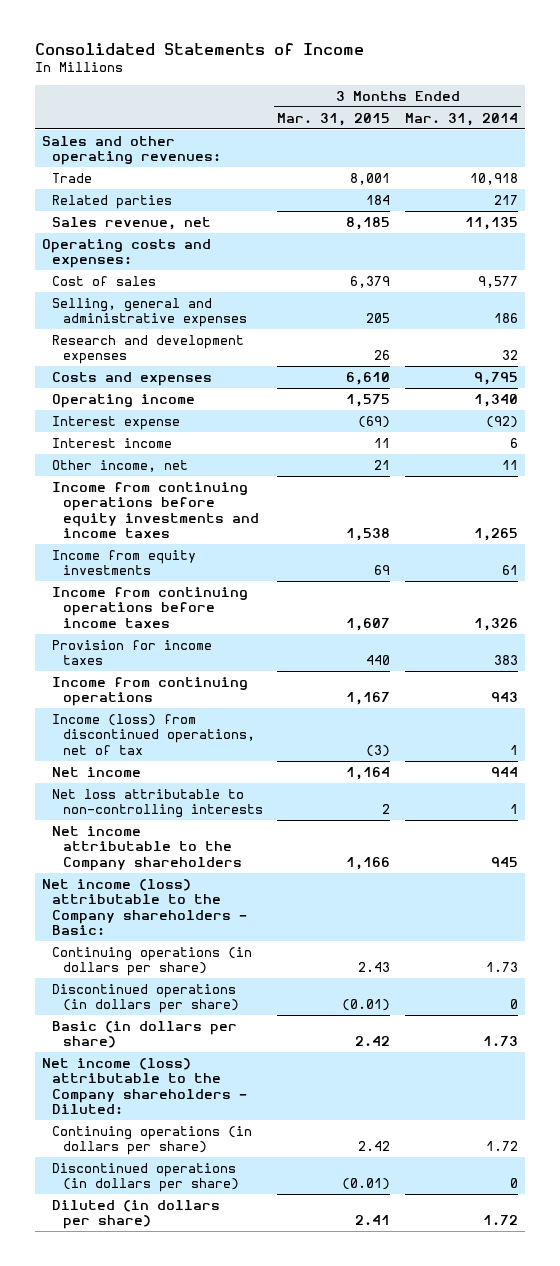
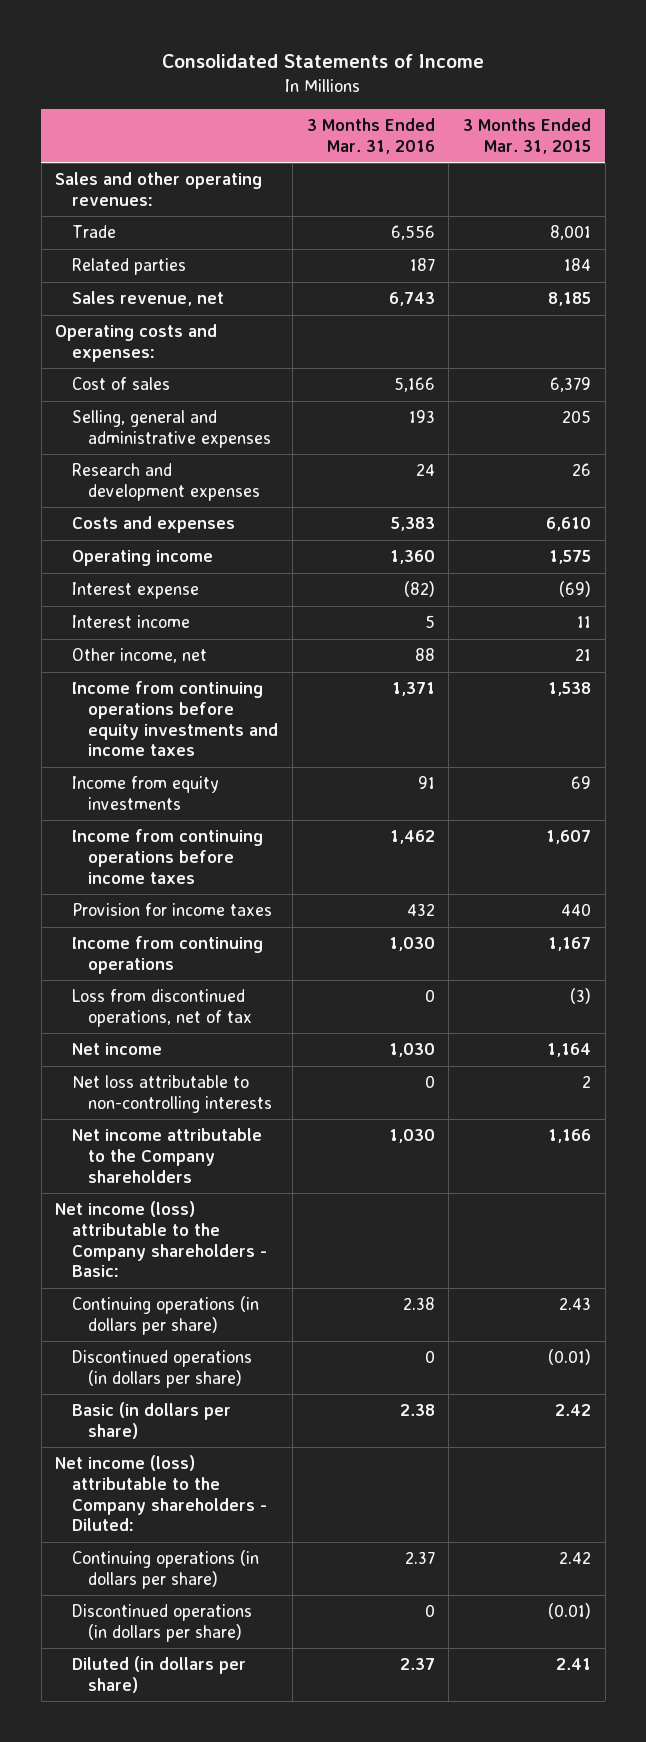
[404,112,518,126] Mar. 31, 2014 -> none
none -> [306,118,435,154] 3 Months Ended Mar. 31, 2016
[52,713,255,755] Income (loss) from discontinued operations, net of tax -> [71,989,253,1027] Loss from discontinued operations, net of tax

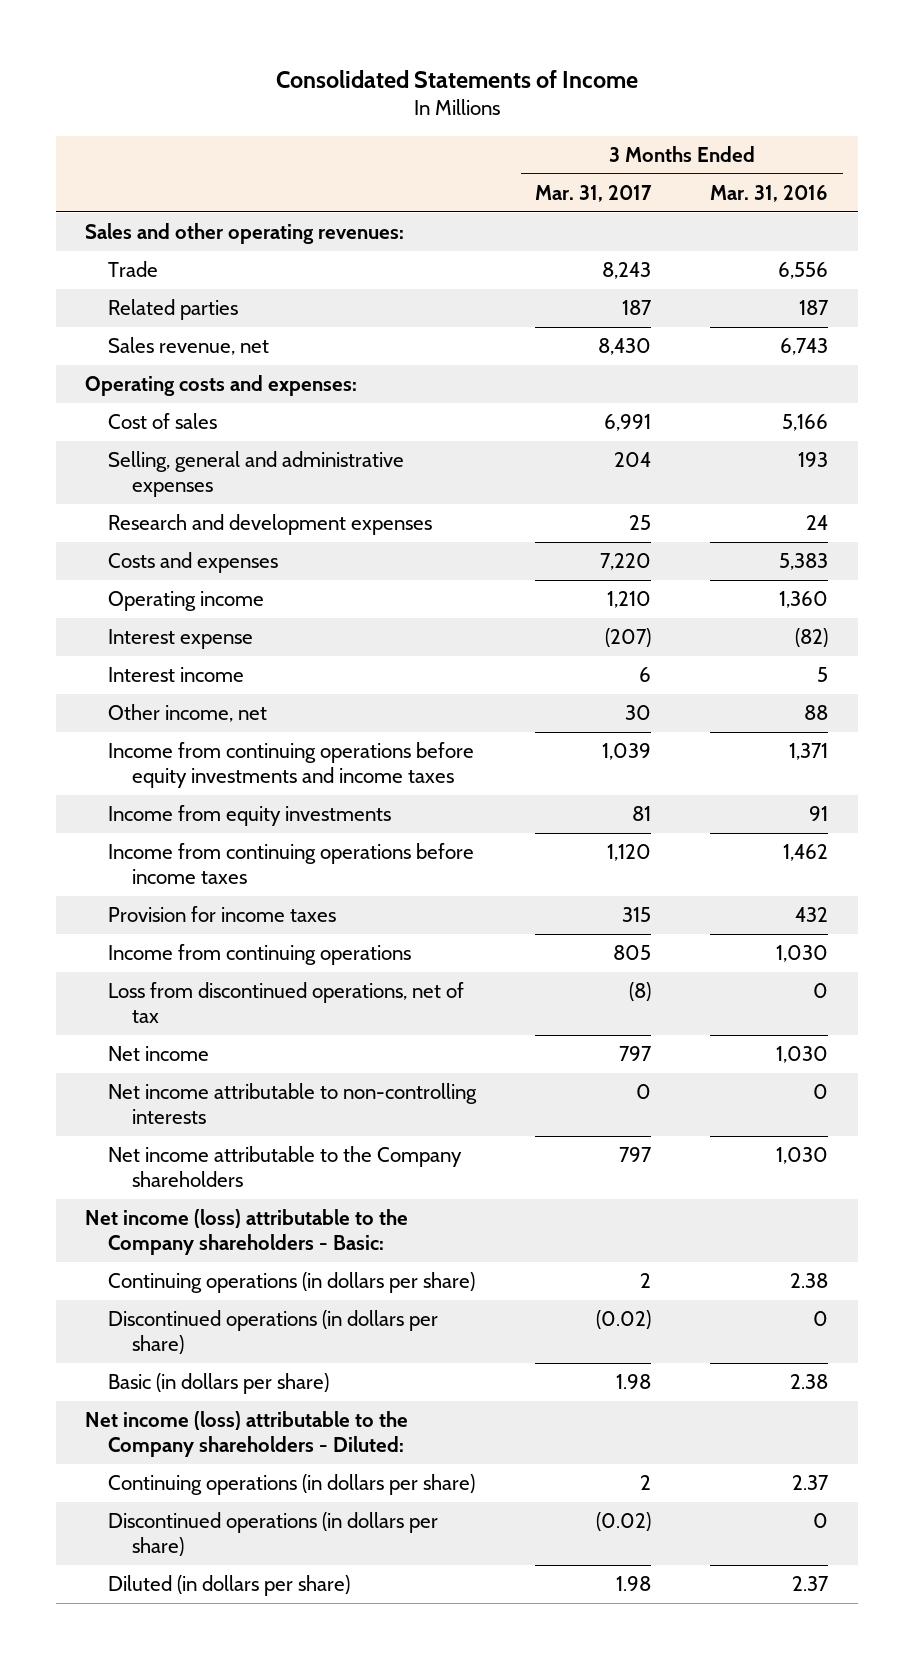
[462,118,591,154] 3 Months Ended Mar. 31, 2015 -> none
none -> [535,184,653,202] Mar. 31, 2017
[71,1075,273,1113] Net loss attributable to non-controlling interests -> [108,1083,478,1125] Net income attributable to non-controlling interests

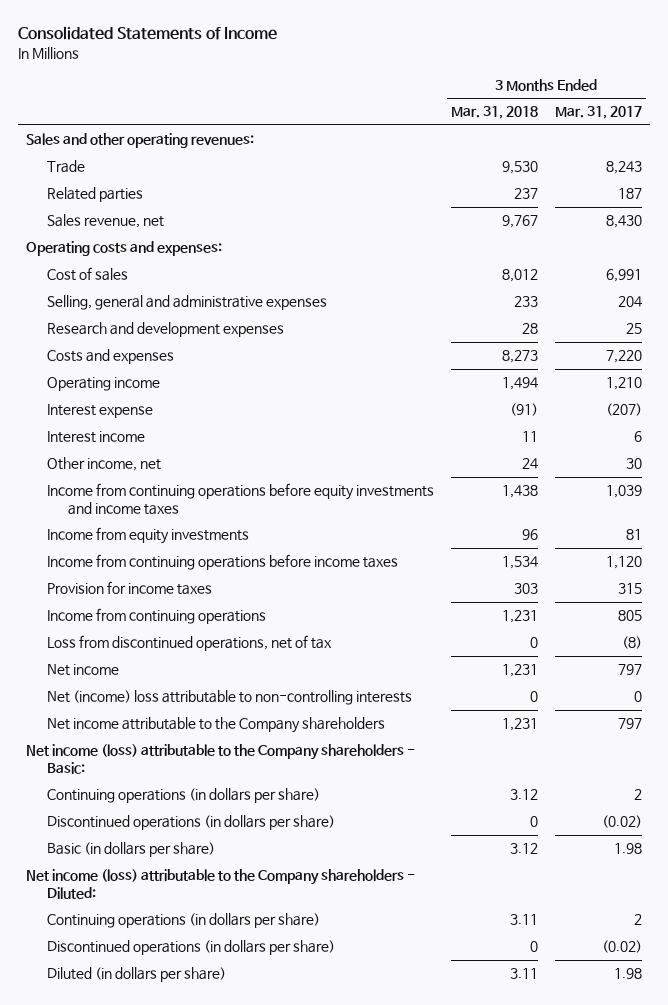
[710,184,829,202] Mar. 31, 2016 -> none
none -> [450,106,538,120] Mar. 31, 2018
[108,1083,478,1125] Net income attributable to non-controlling interests -> [46,690,412,706] Net (income) loss attributable to non-controlling interests

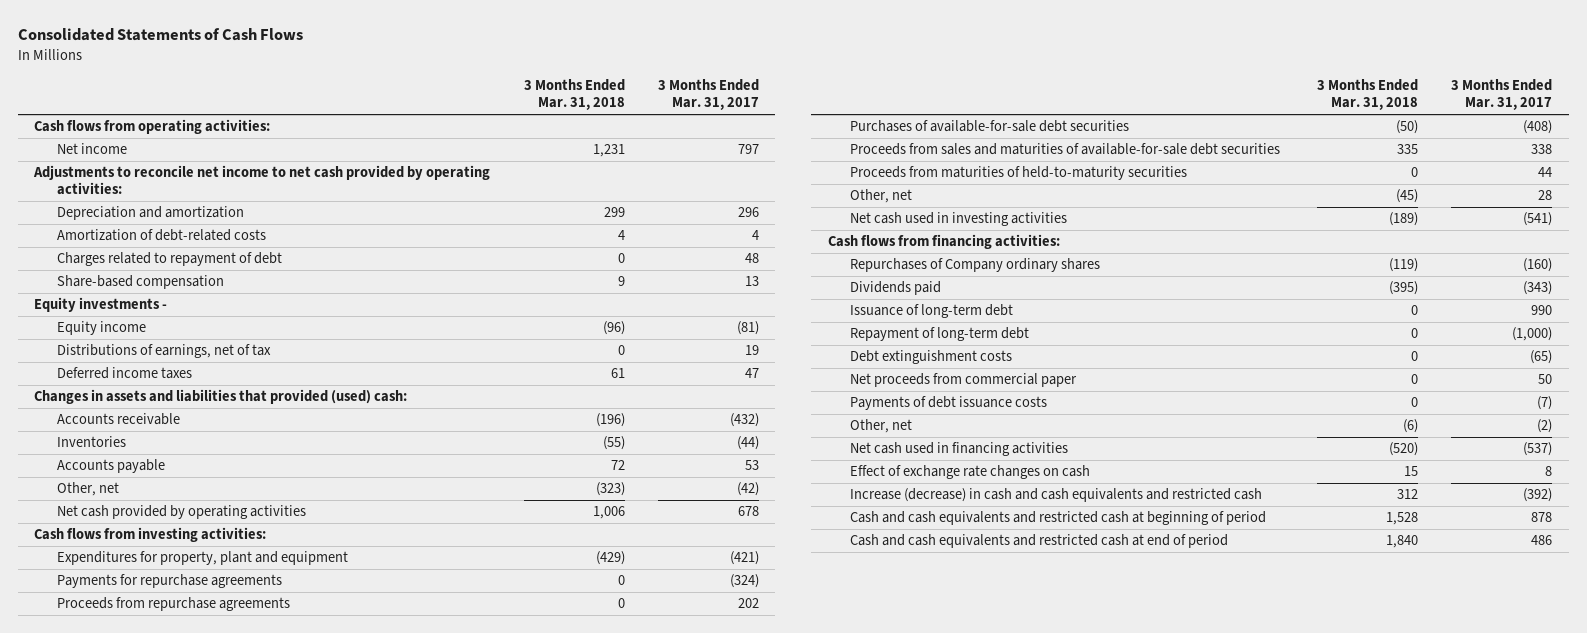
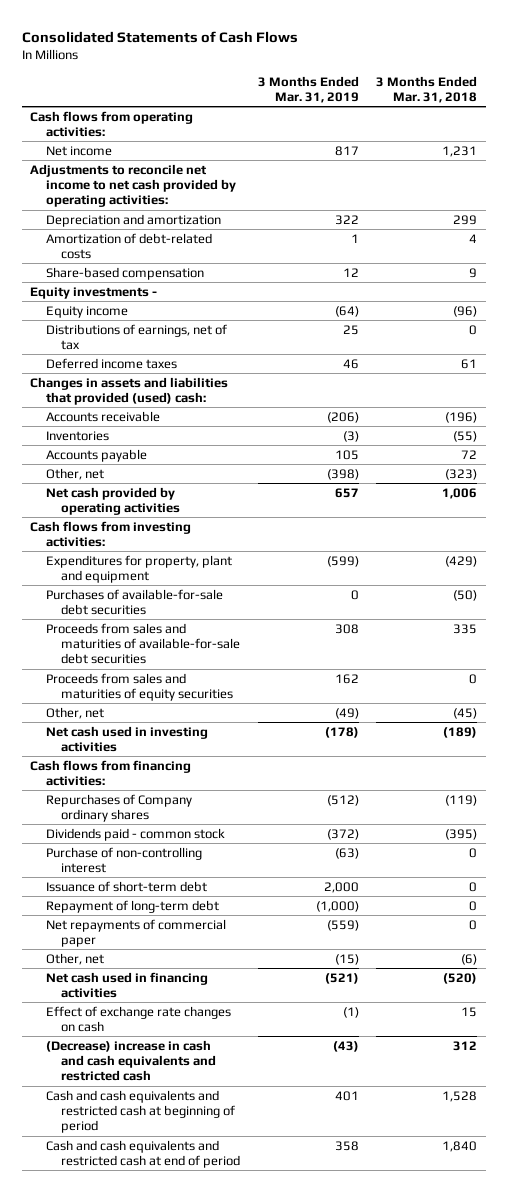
[657,79,759,111] 3 Months Ended Mar. 31, 2017 -> none
none -> [257,75,359,103] 3 Months Ended Mar. 31, 2019
[56,252,282,267] Charges related to repayment of debt -> none
[56,574,282,589] Payments for repurchase agreements -> none
[56,597,290,612] Proceeds from repurchase agreements -> none
[850,166,1188,181] Proceeds from maturities of held-to-maturity securities -> none
none -> [45,672,234,702] Proceeds from sales and maturities of equity securities
[850,281,942,296] Dividends paid -> [45,827,225,841] Dividends paid - common stock
none -> [45,846,202,874] Purchase of non-controlling interest
[850,304,1014,319] Issuance of long-term debt -> [45,880,207,892] Issuance of short-term debt
[850,350,1013,365] Debt extinguishment costs -> none
[850,396,1048,411] Payments of debt issuance costs -> none
[850,373,1078,388] Net proceeds from commercial paper -> [45,918,226,948] Net repayments of commercial paper
[850,488,1263,503] Increase (decrease) in cash and cash equivalents and restricted cash -> [45,1039,217,1082] (Decrease) increase in cash and cash equivalents and restricted cash

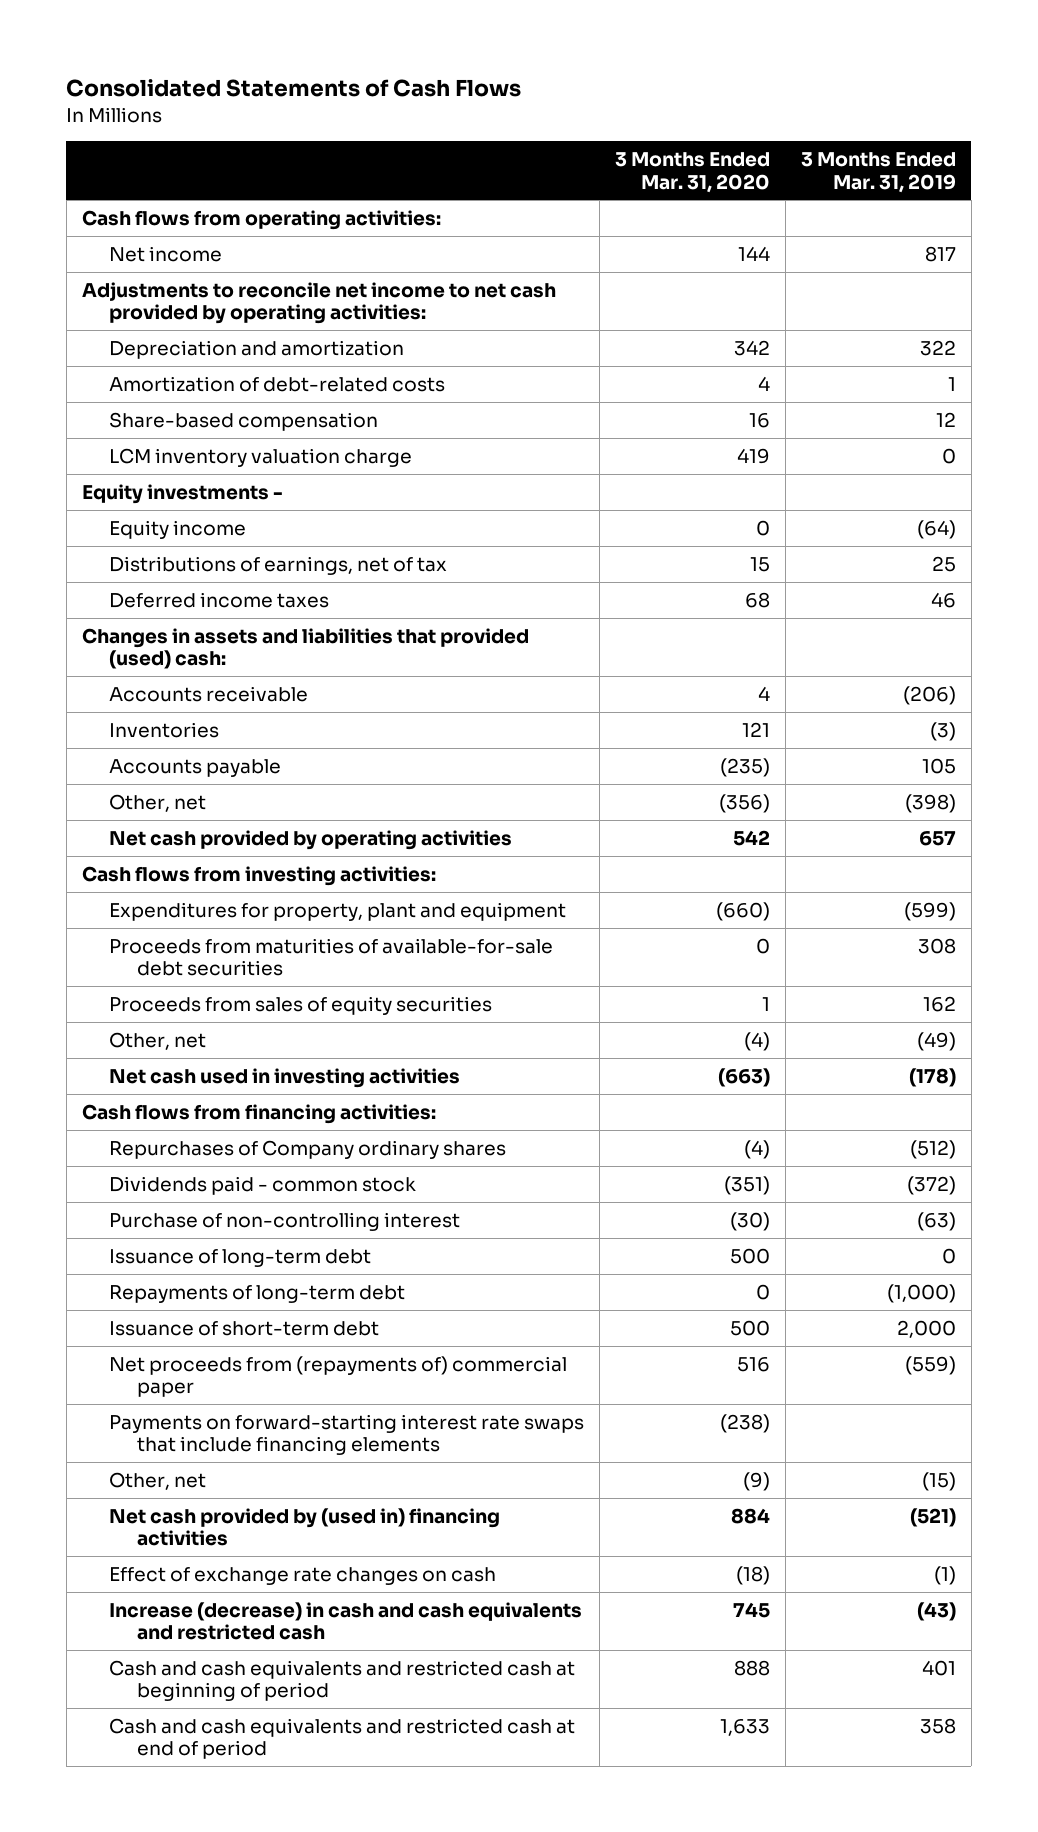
[376,75,478,103] 3 Months Ended Mar. 31, 2018 -> none
none -> [614,152,770,193] 3 Months Ended Mar. 31, 2020
none -> [109,447,413,467] LCM inventory valuation charge
[45,588,223,616] Purchases of available-for-sale debt securities -> none
[45,622,241,665] Proceeds from sales and maturities of available-for-sale debt securities -> [109,937,554,977] Proceeds from maturities of available-for-sale debt securities
[45,672,234,702] Proceeds from sales and maturities of equity securities -> [109,995,493,1015] Proceeds from sales of equity securities
none -> [109,1248,372,1267] Issuance of long-term debt
none -> [109,1284,406,1303] Repayments of long-term debt
[45,899,219,913] Repayment of long-term debt -> none
[45,918,226,948] Net repayments of commercial paper -> [109,1355,568,1398] Net proceeds from (repayments of) commercial paper
none -> [109,1413,585,1456] Payments on forward-starting interest rate swaps that include financing elements
[45,971,208,999] Net cash used in financing activities -> [109,1507,501,1547] Net cash provided by (used in) financing activities
[45,1039,217,1082] (Decrease) increase in cash and cash equivalents and restricted cash -> [109,1601,583,1641] Increase (decrease) in cash and cash equivalents and restricted cash

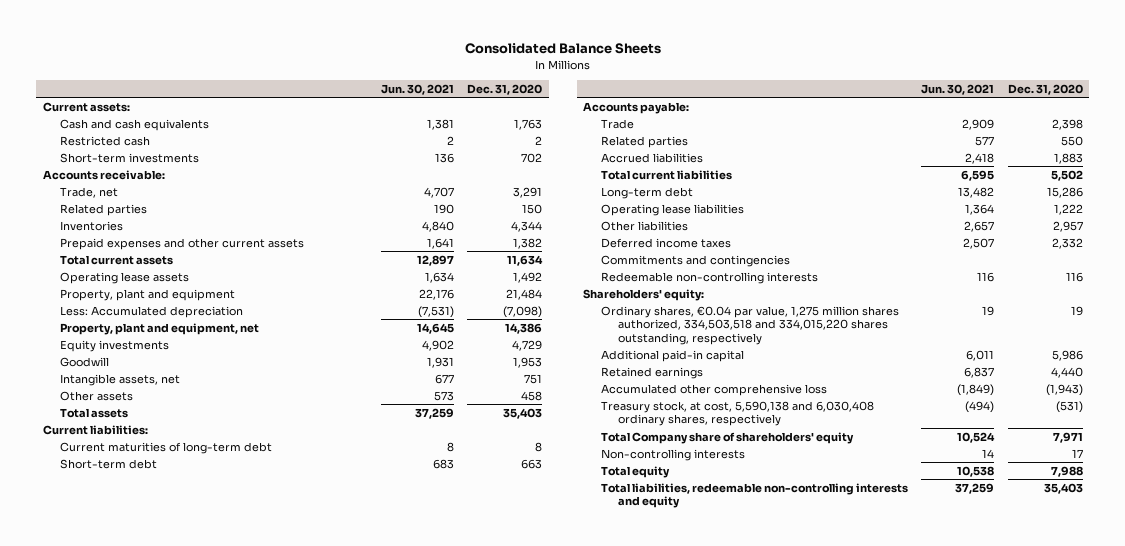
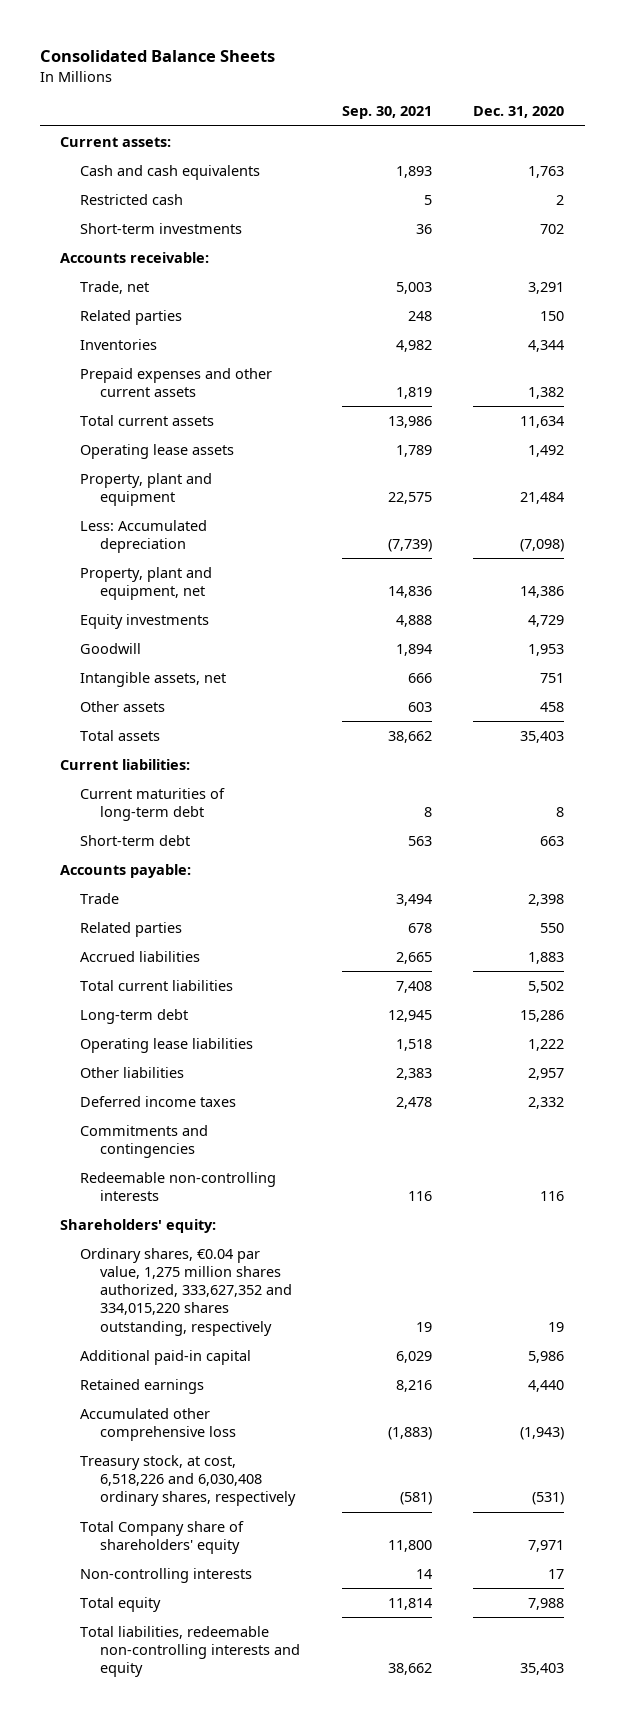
[380,83,454,95] Jun. 30, 2021 -> none
none -> [341,106,432,120] Sep. 30, 2021
[600,305,899,345] Ordinary shares, €0.04 par value, 1,275 million shares authorized, 334,503,518 and 334,015,220 shares outstanding, respectively -> [80,1247,293,1336] Ordinary shares, €0.04 par value, 1,275 million shares authorized, 333,627,352 and 334,015,220 shares outstanding, respectively
[600,400,874,427] Treasury stock, at cost, 5,590,138 and 6,030,408 ordinary shares, respectively -> [80,1454,297,1507] Treasury stock, at cost, 6,518,226 and 6,030,408 ordinary shares, respectively

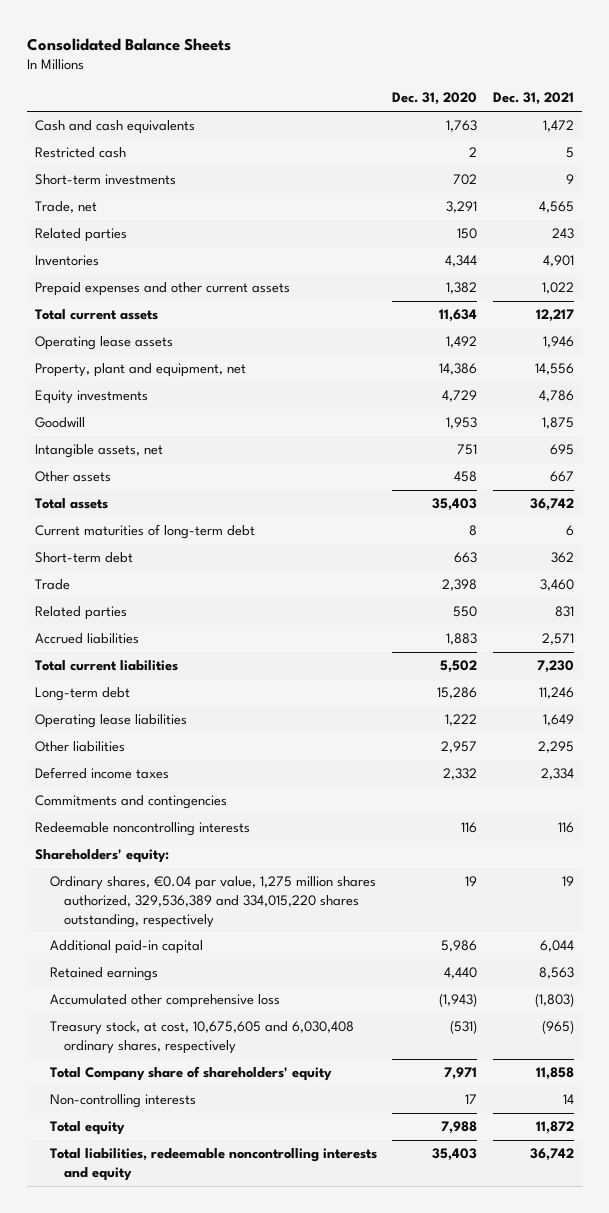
[341,106,432,120] Sep. 30, 2021 -> none
none -> [492,92,574,106] Dec. 31, 2021
[60,136,172,147] Current assets: -> none
[60,251,210,263] Accounts receivable: -> none
[80,472,213,507] Property, plant and equipment -> none
[80,519,208,554] Less: Accumulated depreciation -> none
[60,758,191,770] Current liabilities: -> none
[60,863,192,878] Accounts payable: -> none
[80,1171,277,1202] Redeemable non-controlling interests -> [35,822,251,837] Redeemable noncontrolling interests
[80,1247,293,1336] Ordinary shares, €0.04 par value, 1,275 million shares authorized, 333,627,352 and 334,015,220 shares outstanding, respectively -> [49,876,376,928] Ordinary shares, €0.04 par value, 1,275 million shares authorized, 329,536,389 and 334,015,220 shares outstanding, respectively
[80,1454,297,1507] Treasury stock, at cost, 6,518,226 and 6,030,408 ordinary shares, respectively -> [49,1021,354,1054] Treasury stock, at cost, 10,675,605 and 6,030,408 ordinary shares, respectively
[80,1625,301,1678] Total liabilities, redeemable non-controlling interests and equity -> [49,1148,377,1181] Total liabilities, redeemable noncontrolling interests and equity

